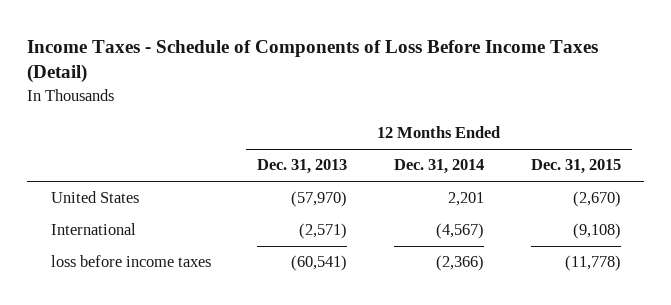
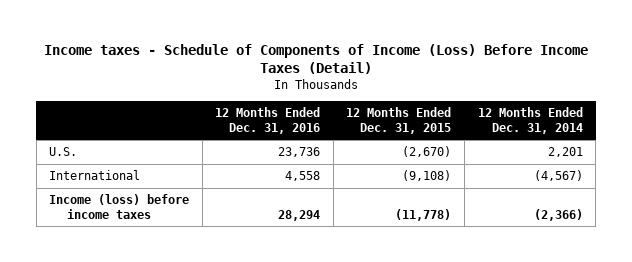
[27,39,599,84] Income Taxes - Schedule of Components of Loss Before Income Taxes (Detail) -> [43,43,588,75] Income taxes - Schedule of Components of Income (Loss) Before Income Taxes (Detail)
[257,159,348,175] Dec. 31, 2013 -> none
none -> [215,107,321,134] 12 Months Ended Dec. 31, 2016
[50,191,139,204] United States -> [49,147,78,157] U.S.
[50,255,211,268] loss before income taxes -> [49,194,190,219] Income (loss) before income taxes

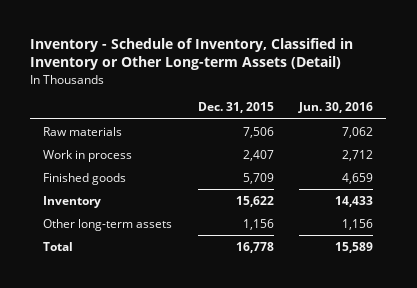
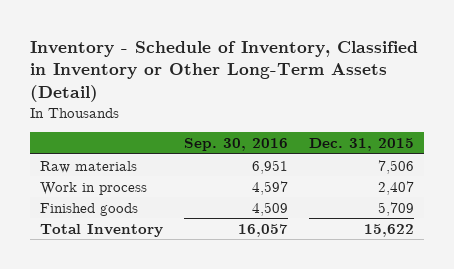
[30,37,354,71] Inventory - Schedule of Inventory, Classified in Inventory or Other Long-term Assets (Detail) -> [29,40,418,103] Inventory - Schedule of Inventory, Classified in Inventory or Other Long-Term Assets (Detail)
[298,102,374,114] Jun. 30, 2016 -> none
none -> [184,138,289,152] Sep. 30, 2016
[43,218,173,231] Other long-term assets -> none
[43,241,74,251] Total -> none
[43,195,102,208] Inventory -> [40,223,164,237] Total Inventory

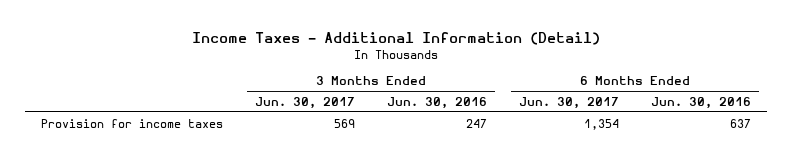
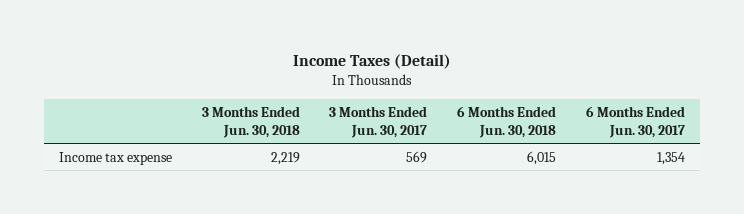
[191,31,600,45] Income Taxes - Additional Information (Detail) -> [292,54,451,70] Income Taxes (Detail)
[386,96,487,109] Jun. 30, 2016 -> none
[650,96,751,109] Jun. 30, 2016 -> none
none -> [201,106,300,139] 3 Months Ended Jun. 30, 2018
none -> [457,106,557,139] 6 Months Ended Jun. 30, 2018
[40,118,223,128] Provision for income taxes -> [59,151,173,165] Income tax expense

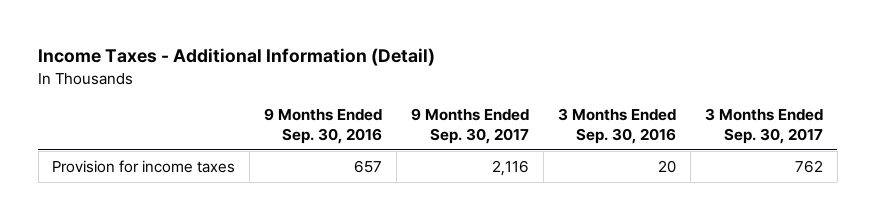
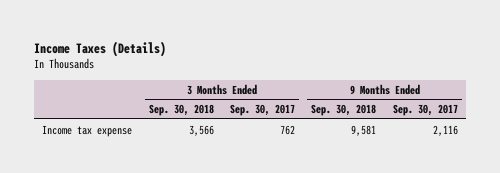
[38,48,436,67] Income Taxes - Additional Information (Detail) -> [34,40,167,57] Income Taxes (Details)
[264,108,383,144] 9 Months Ended Sep. 30, 2016 -> none
[557,108,676,144] 3 Months Ended Sep. 30, 2016 -> none
none -> [148,104,214,117] Sep. 30, 2018
none -> [311,104,377,117] Sep. 30, 2018
[52,160,236,174] Provision for income taxes -> [42,124,133,137] Income tax expense

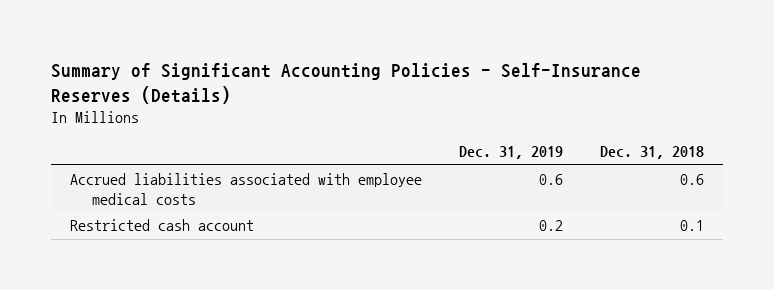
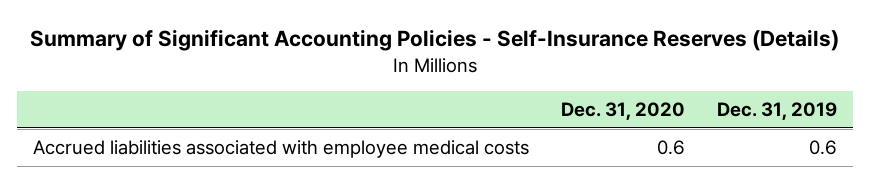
[600,146,705,160] Dec. 31, 2018 -> none
none -> [561,102,686,121] Dec. 31, 2020
[69,219,254,232] Restricted cash account -> none

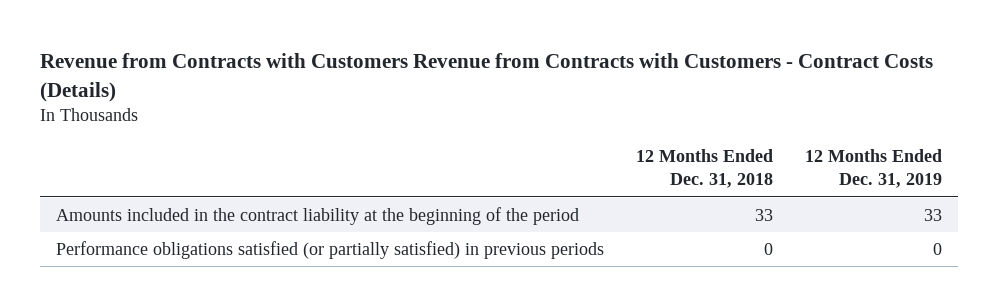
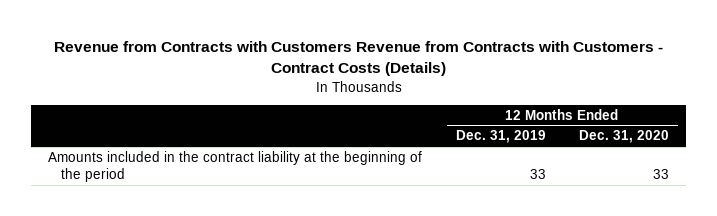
[636,149,774,189] 12 Months Ended Dec. 31, 2018 -> none
none -> [579,130,670,144] Dec. 31, 2020
[56,240,605,259] Performance obligations satisfied (or partially satisfied) in previous periods -> none

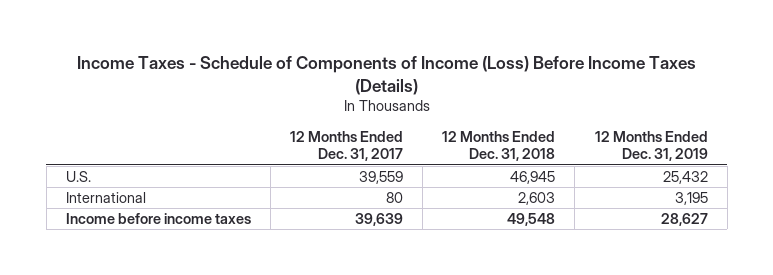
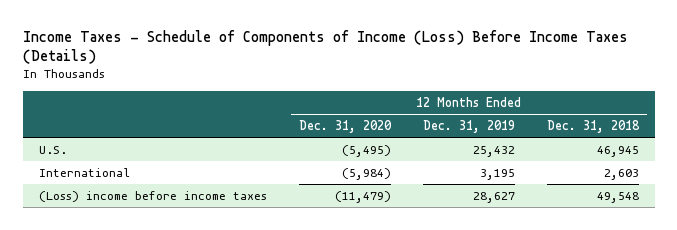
[290,130,404,162] 12 Months Ended Dec. 31, 2017 -> none
none -> [298,119,392,133] Dec. 31, 2020
[65,213,251,225] Income before income taxes -> [38,190,267,202] (Loss) income before income taxes

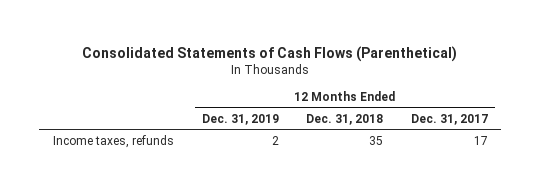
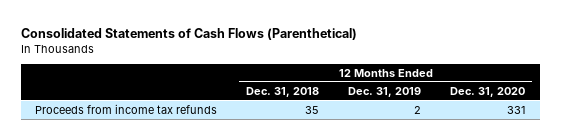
[410,113,488,125] Dec. 31, 2017 -> none
none -> [450,86,526,97] Dec. 31, 2020
[52,135,174,149] Income taxes, refunds -> [35,103,218,114] Proceeds from income tax refunds

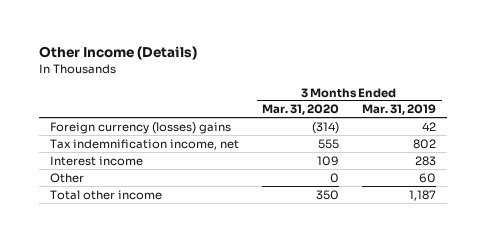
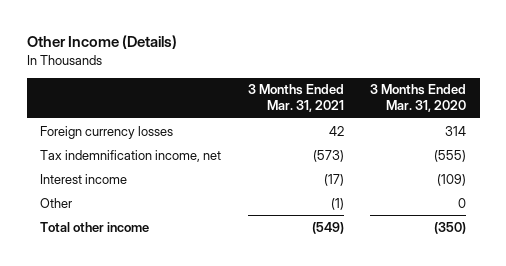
[361,104,436,116] Mar. 31, 2019 -> none
none -> [247,84,344,113] 3 Months Ended Mar. 31, 2021
[50,121,232,134] Foreign currency (losses) gains -> [40,125,174,139] Foreign currency losses
[312,121,340,134] (314) -> [445,125,467,136] 314
[318,138,340,149] 555 -> [434,149,467,162] (555)
[317,155,340,166] 109 -> [437,173,467,186] (109)
[316,189,340,200] 350 -> [434,221,467,234] (350)

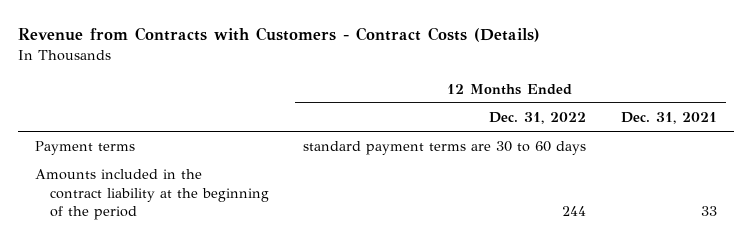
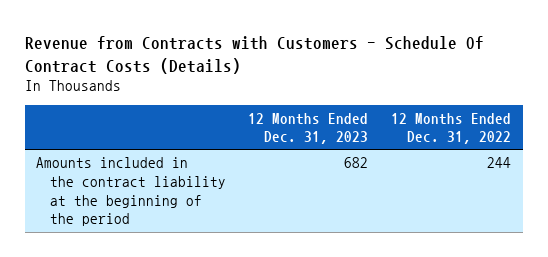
[17,27,540,43] Revenue from Contracts with Customers - Contract Costs (Details) -> [25,35,485,74] Revenue from Contracts with Customers - Schedule Of Contract Costs (Details)
[620,111,717,124] Dec. 31, 2021 -> none
none -> [248,112,369,145] 12 Months Ended Dec. 31, 2023
[35,141,136,156] Payment terms -> none

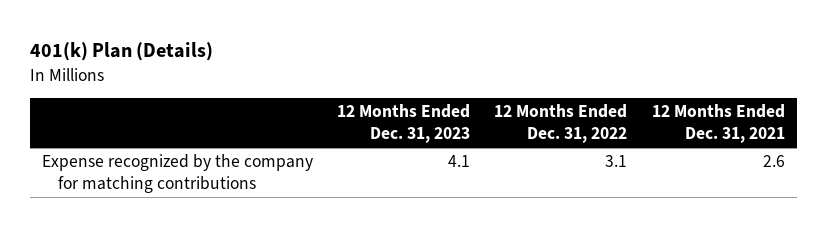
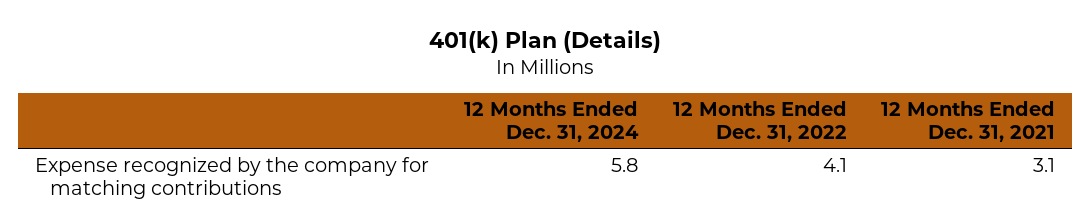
[337,104,471,144] 12 Months Ended Dec. 31, 2023 -> none
none -> [463,100,639,143] 12 Months Ended Dec. 31, 2024
[605,155,628,168] 3.1 -> [822,157,847,172] 4.1
[762,155,785,168] 2.6 -> [1033,157,1056,172] 3.1

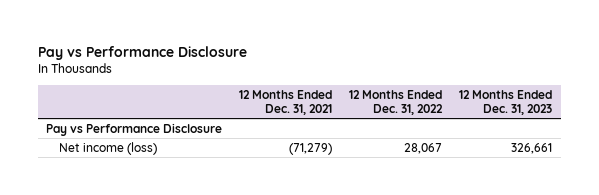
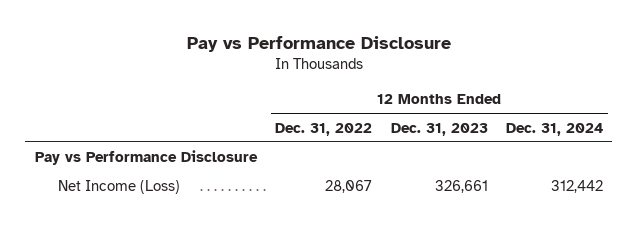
[239,89,333,116] 12 Months Ended Dec. 31, 2021 -> none
none -> [506,122,604,136] Dec. 31, 2024
[58,141,157,155] Net income (loss) -> [57,180,180,195] Net Income (Loss)

